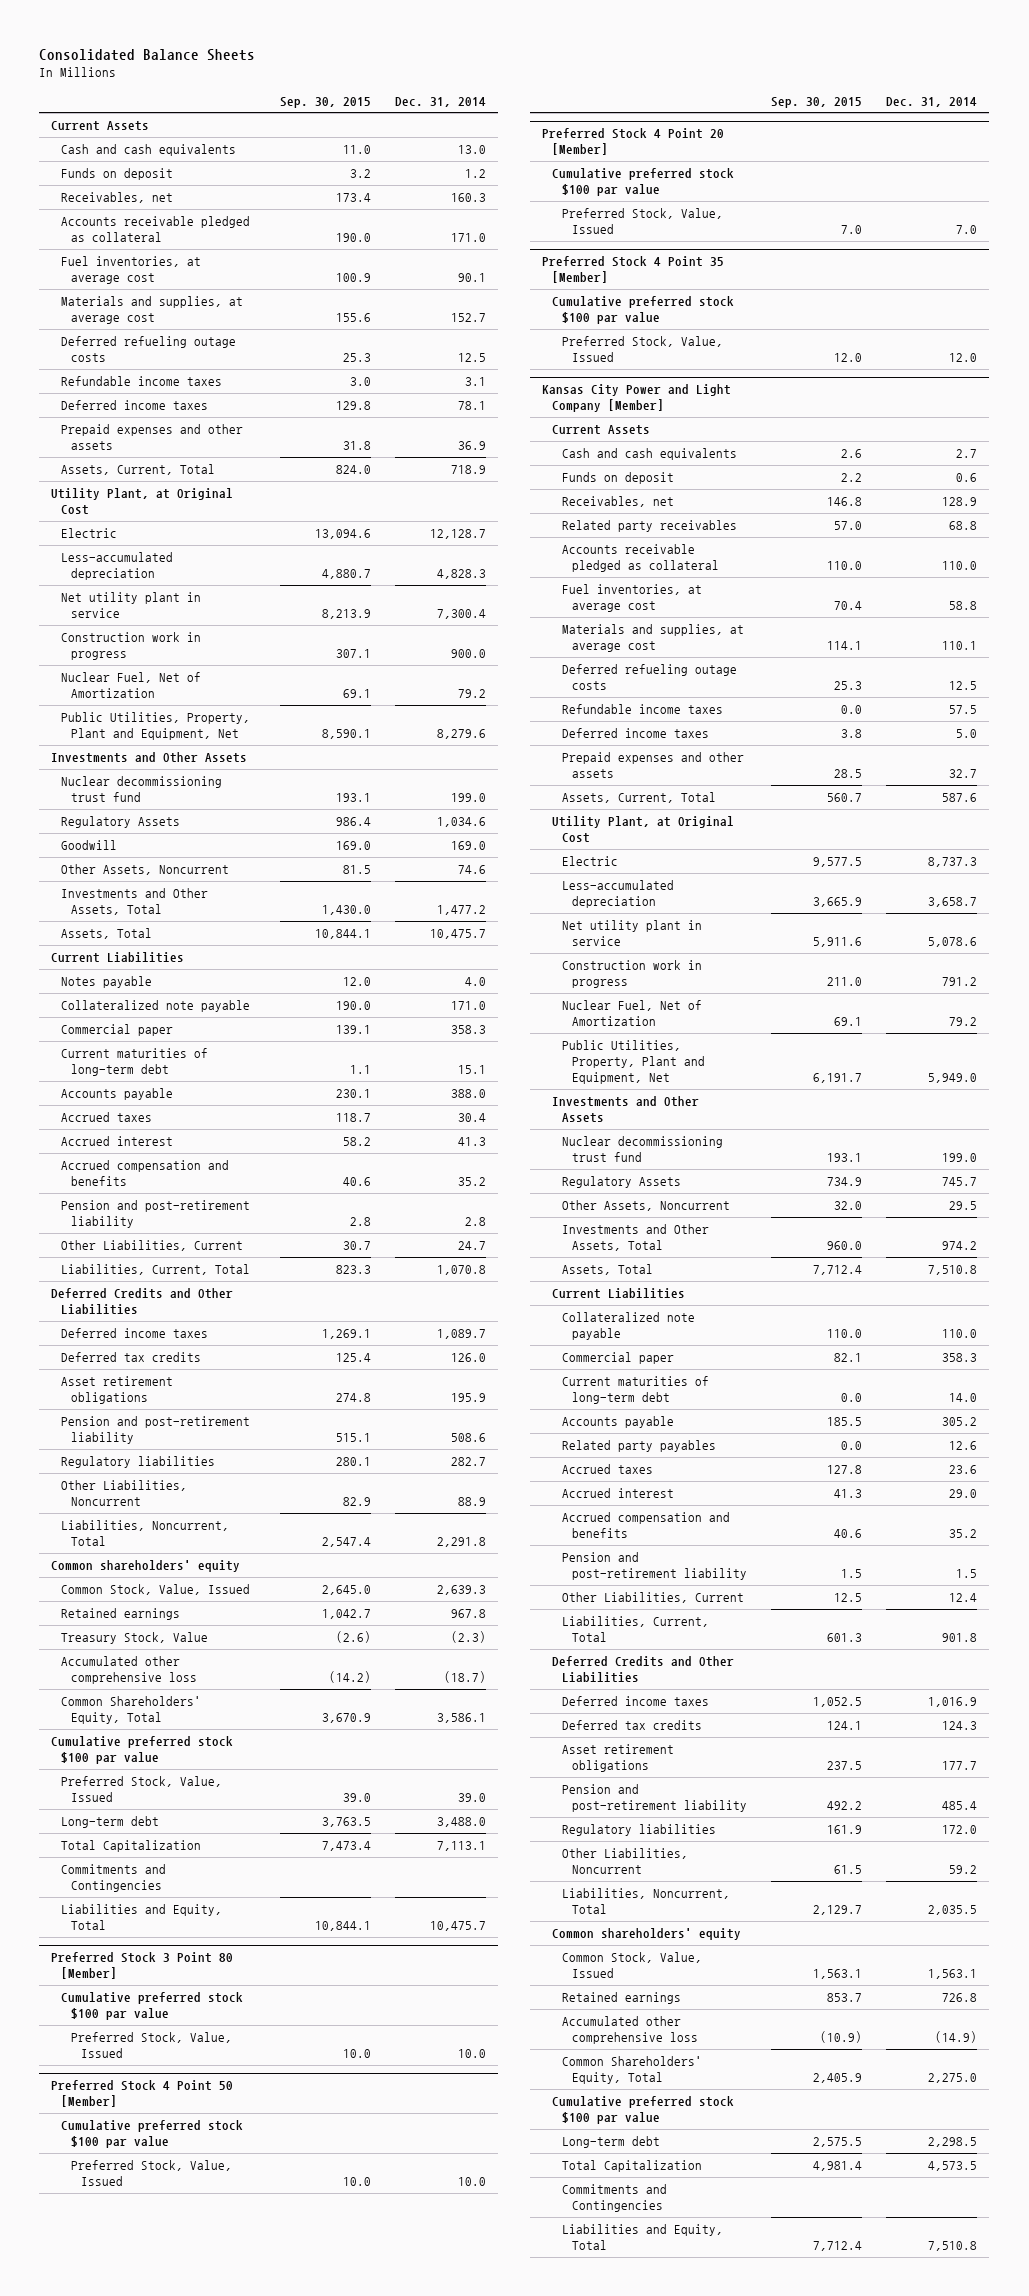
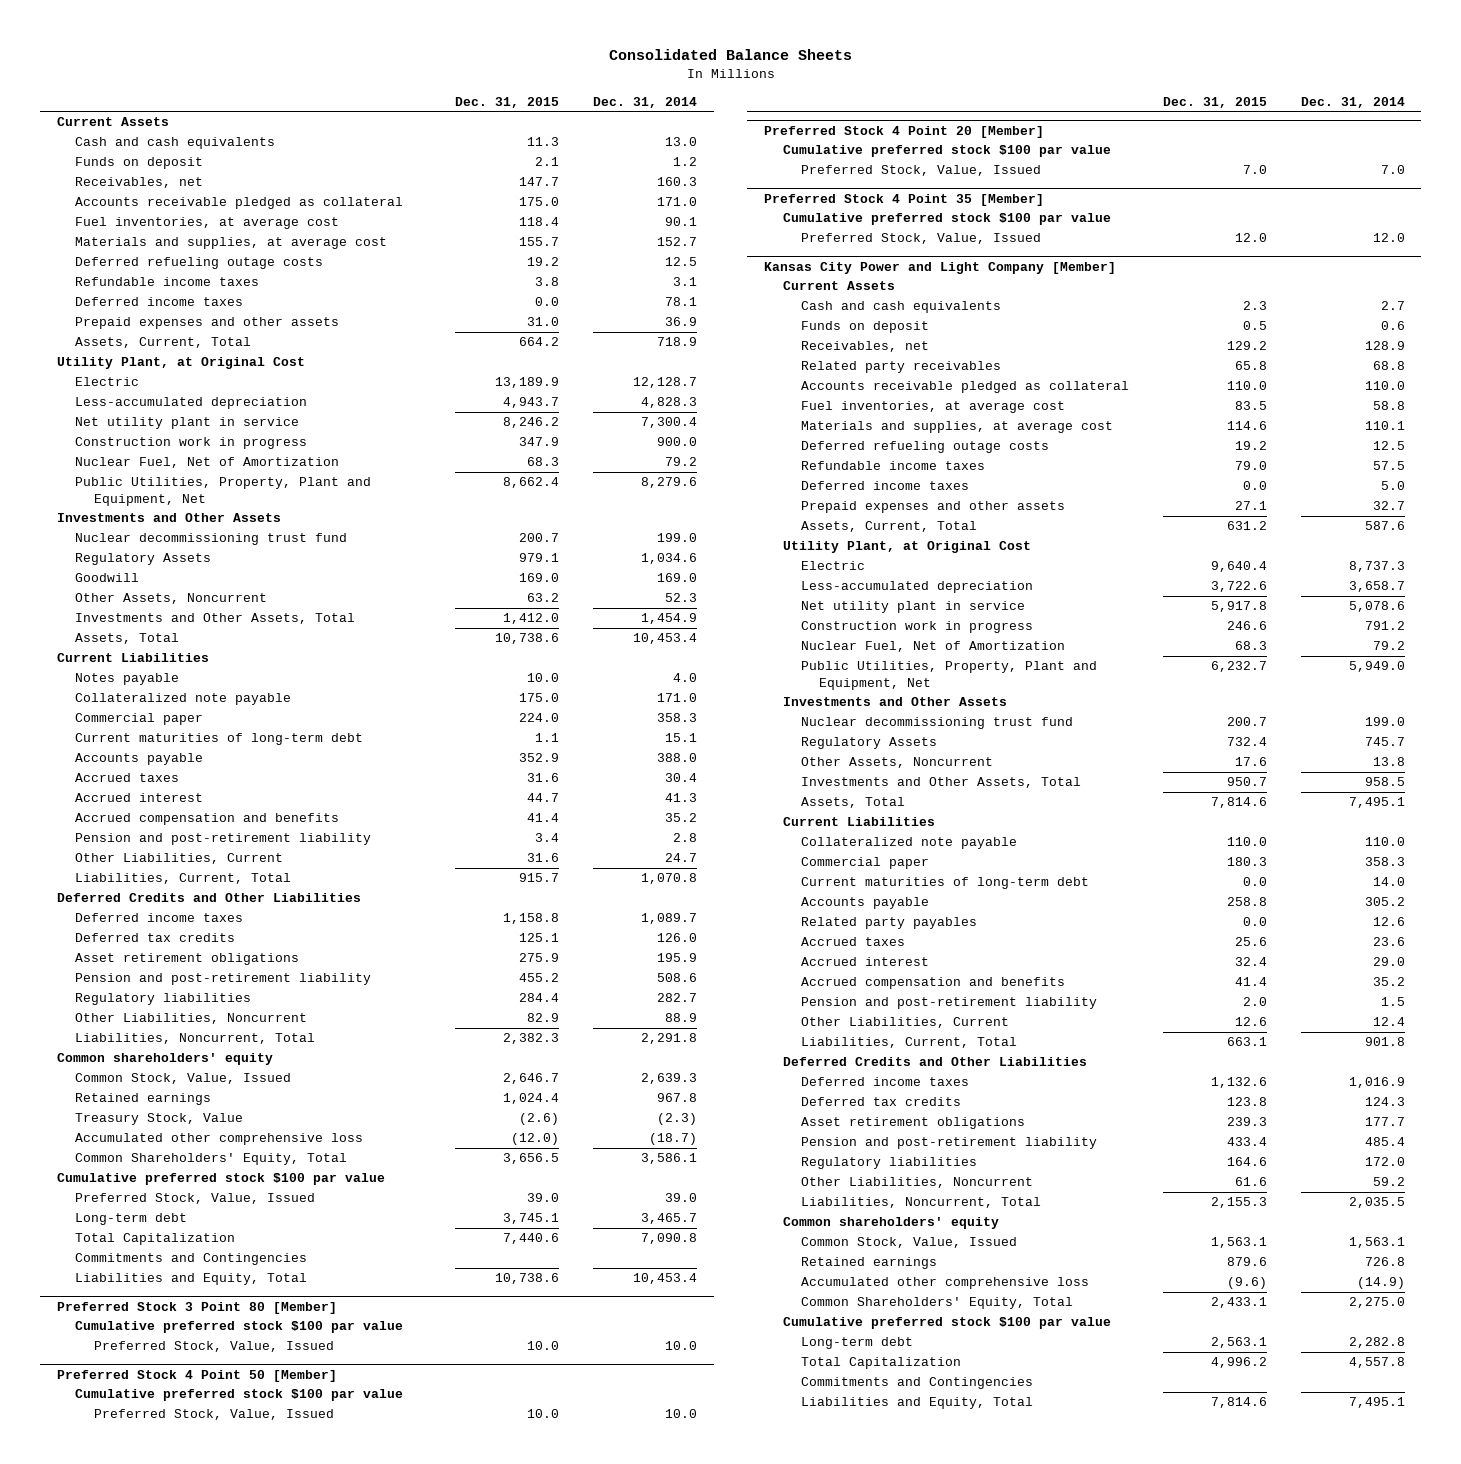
[280,96,372,108] Sep. 30, 2015 -> none
none -> [455,96,560,108] Dec. 31, 2015
[458,864,487,874] 74.6 -> [665,593,698,603] 52.3
[437,905,487,916] 1,477.2 -> [641,613,698,625] 1,454.9
[430,928,487,939] 10,475.7 -> [633,633,698,645] 10,453.4
[437,1816,487,1827] 3,488.0 -> [641,1213,698,1225] 3,465.7
[437,1840,487,1851] 7,113.1 -> [641,1233,698,1245] 7,090.8
[430,1921,487,1932] 10,475.7 -> [633,1273,698,1285] 10,453.4
[949,1200,978,1210] 29.5 -> [1372,757,1405,767] 13.8
[942,1241,978,1251] 974.2 -> [1364,777,1405,787] 958.5
[928,1264,978,1275] 7,510.8 -> [1348,797,1405,809] 7,495.1
[928,2136,978,2147] 2,298.5 -> [1348,1337,1405,1349] 2,282.8
[928,2160,978,2171] 4,573.5 -> [1348,1357,1405,1369] 4,557.8
[928,2241,978,2252] 7,510.8 -> [1348,1397,1405,1409] 7,495.1

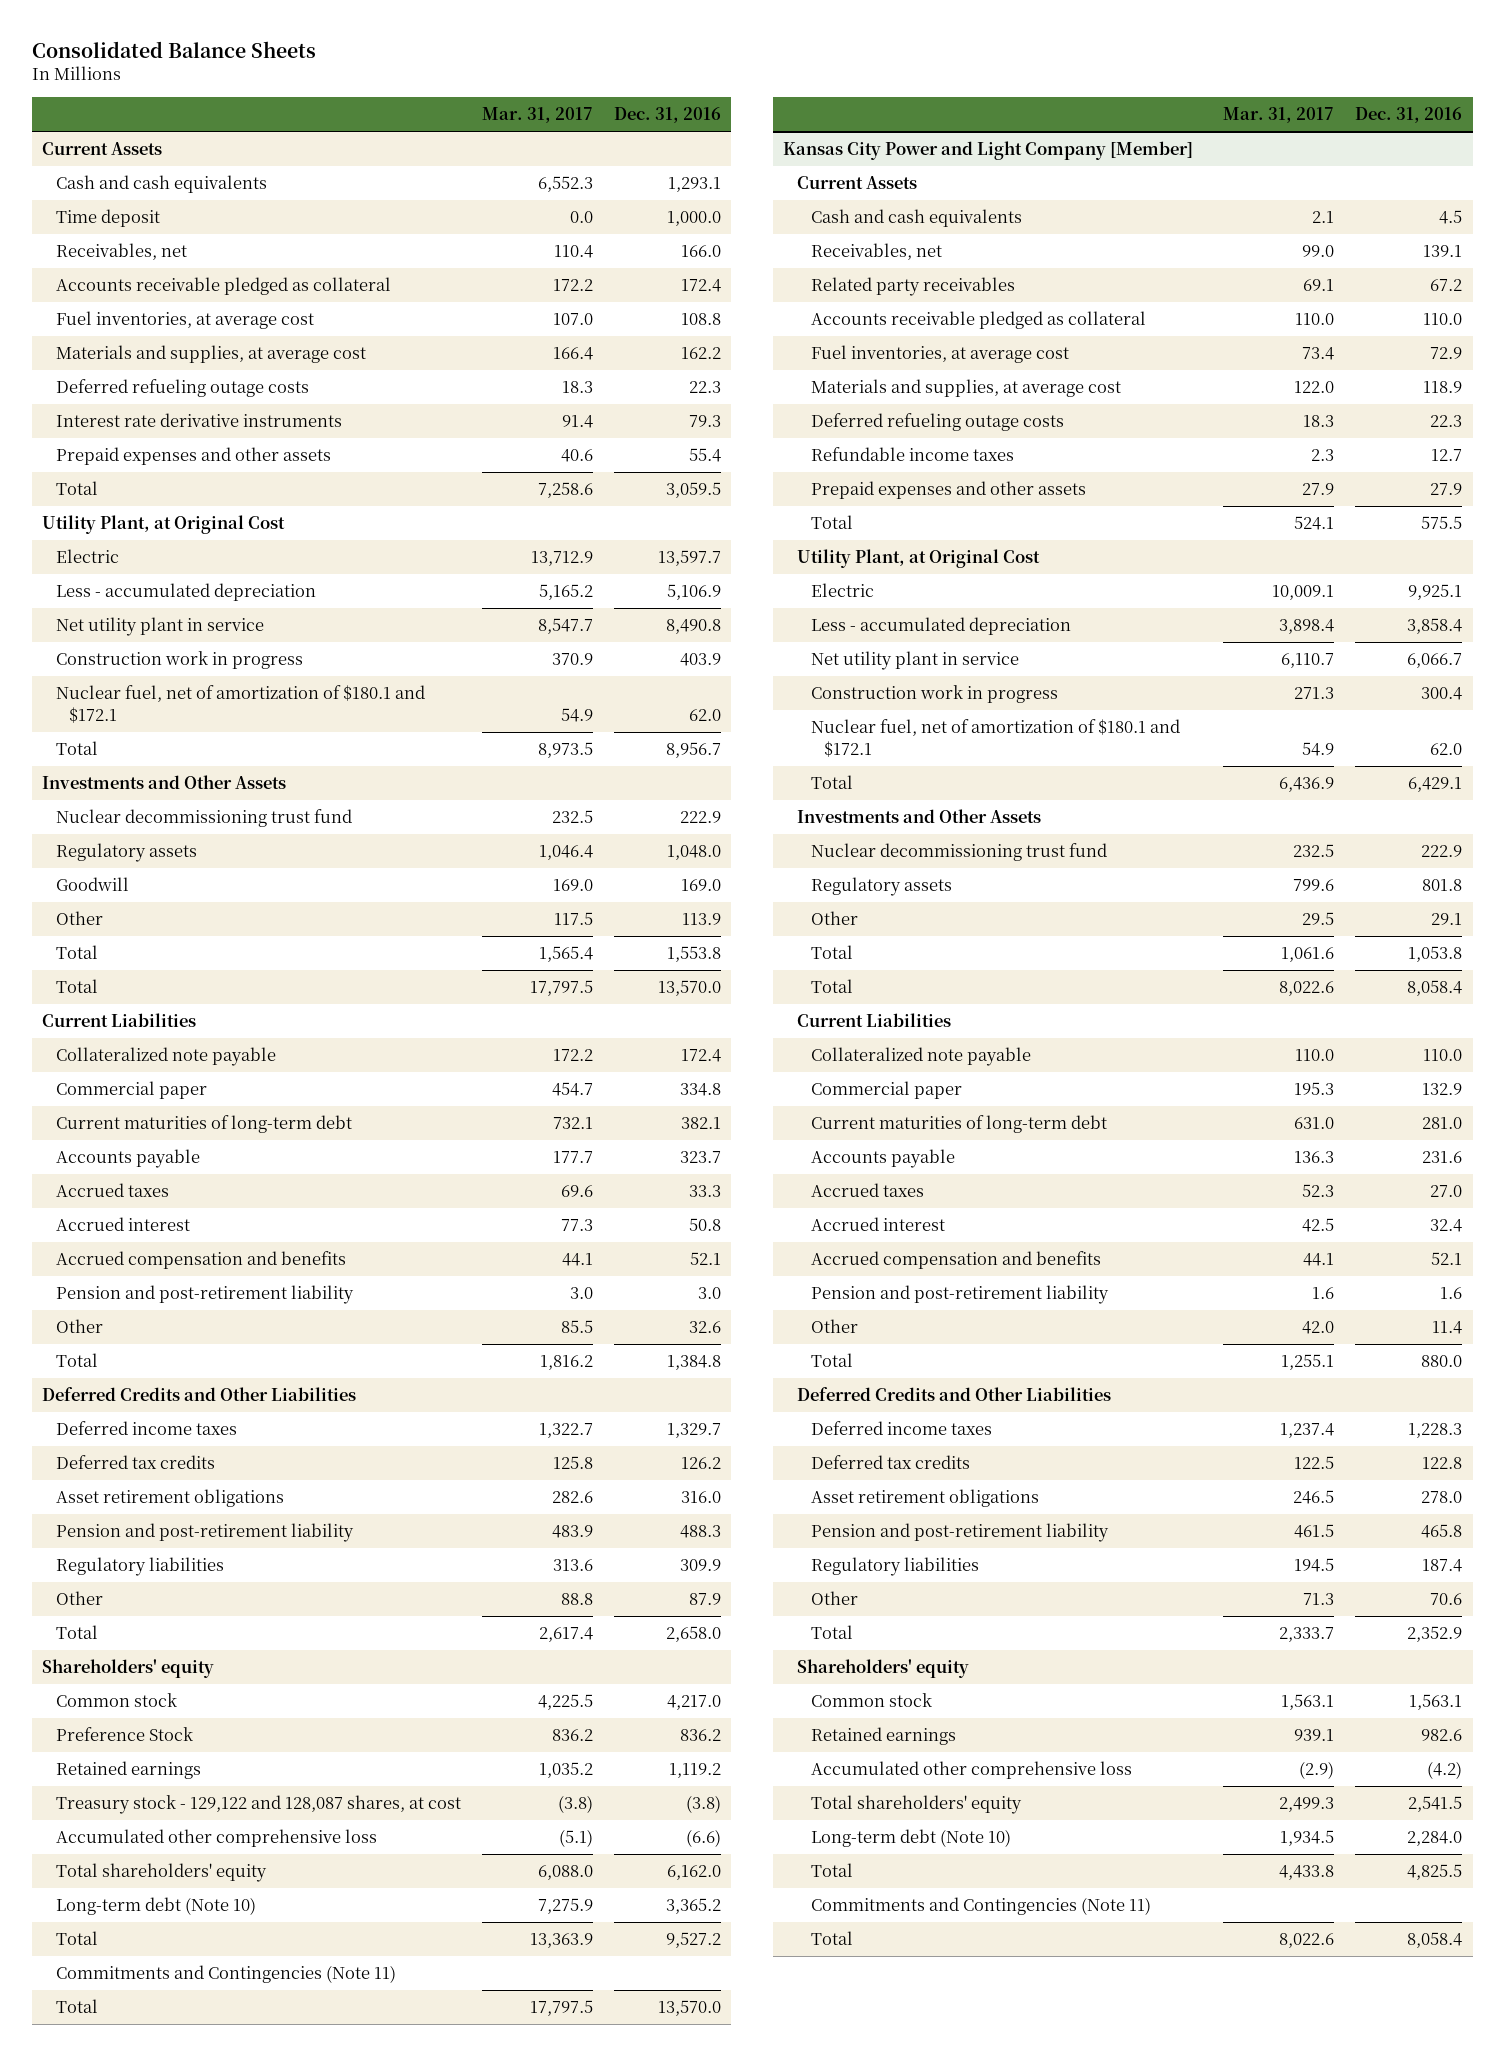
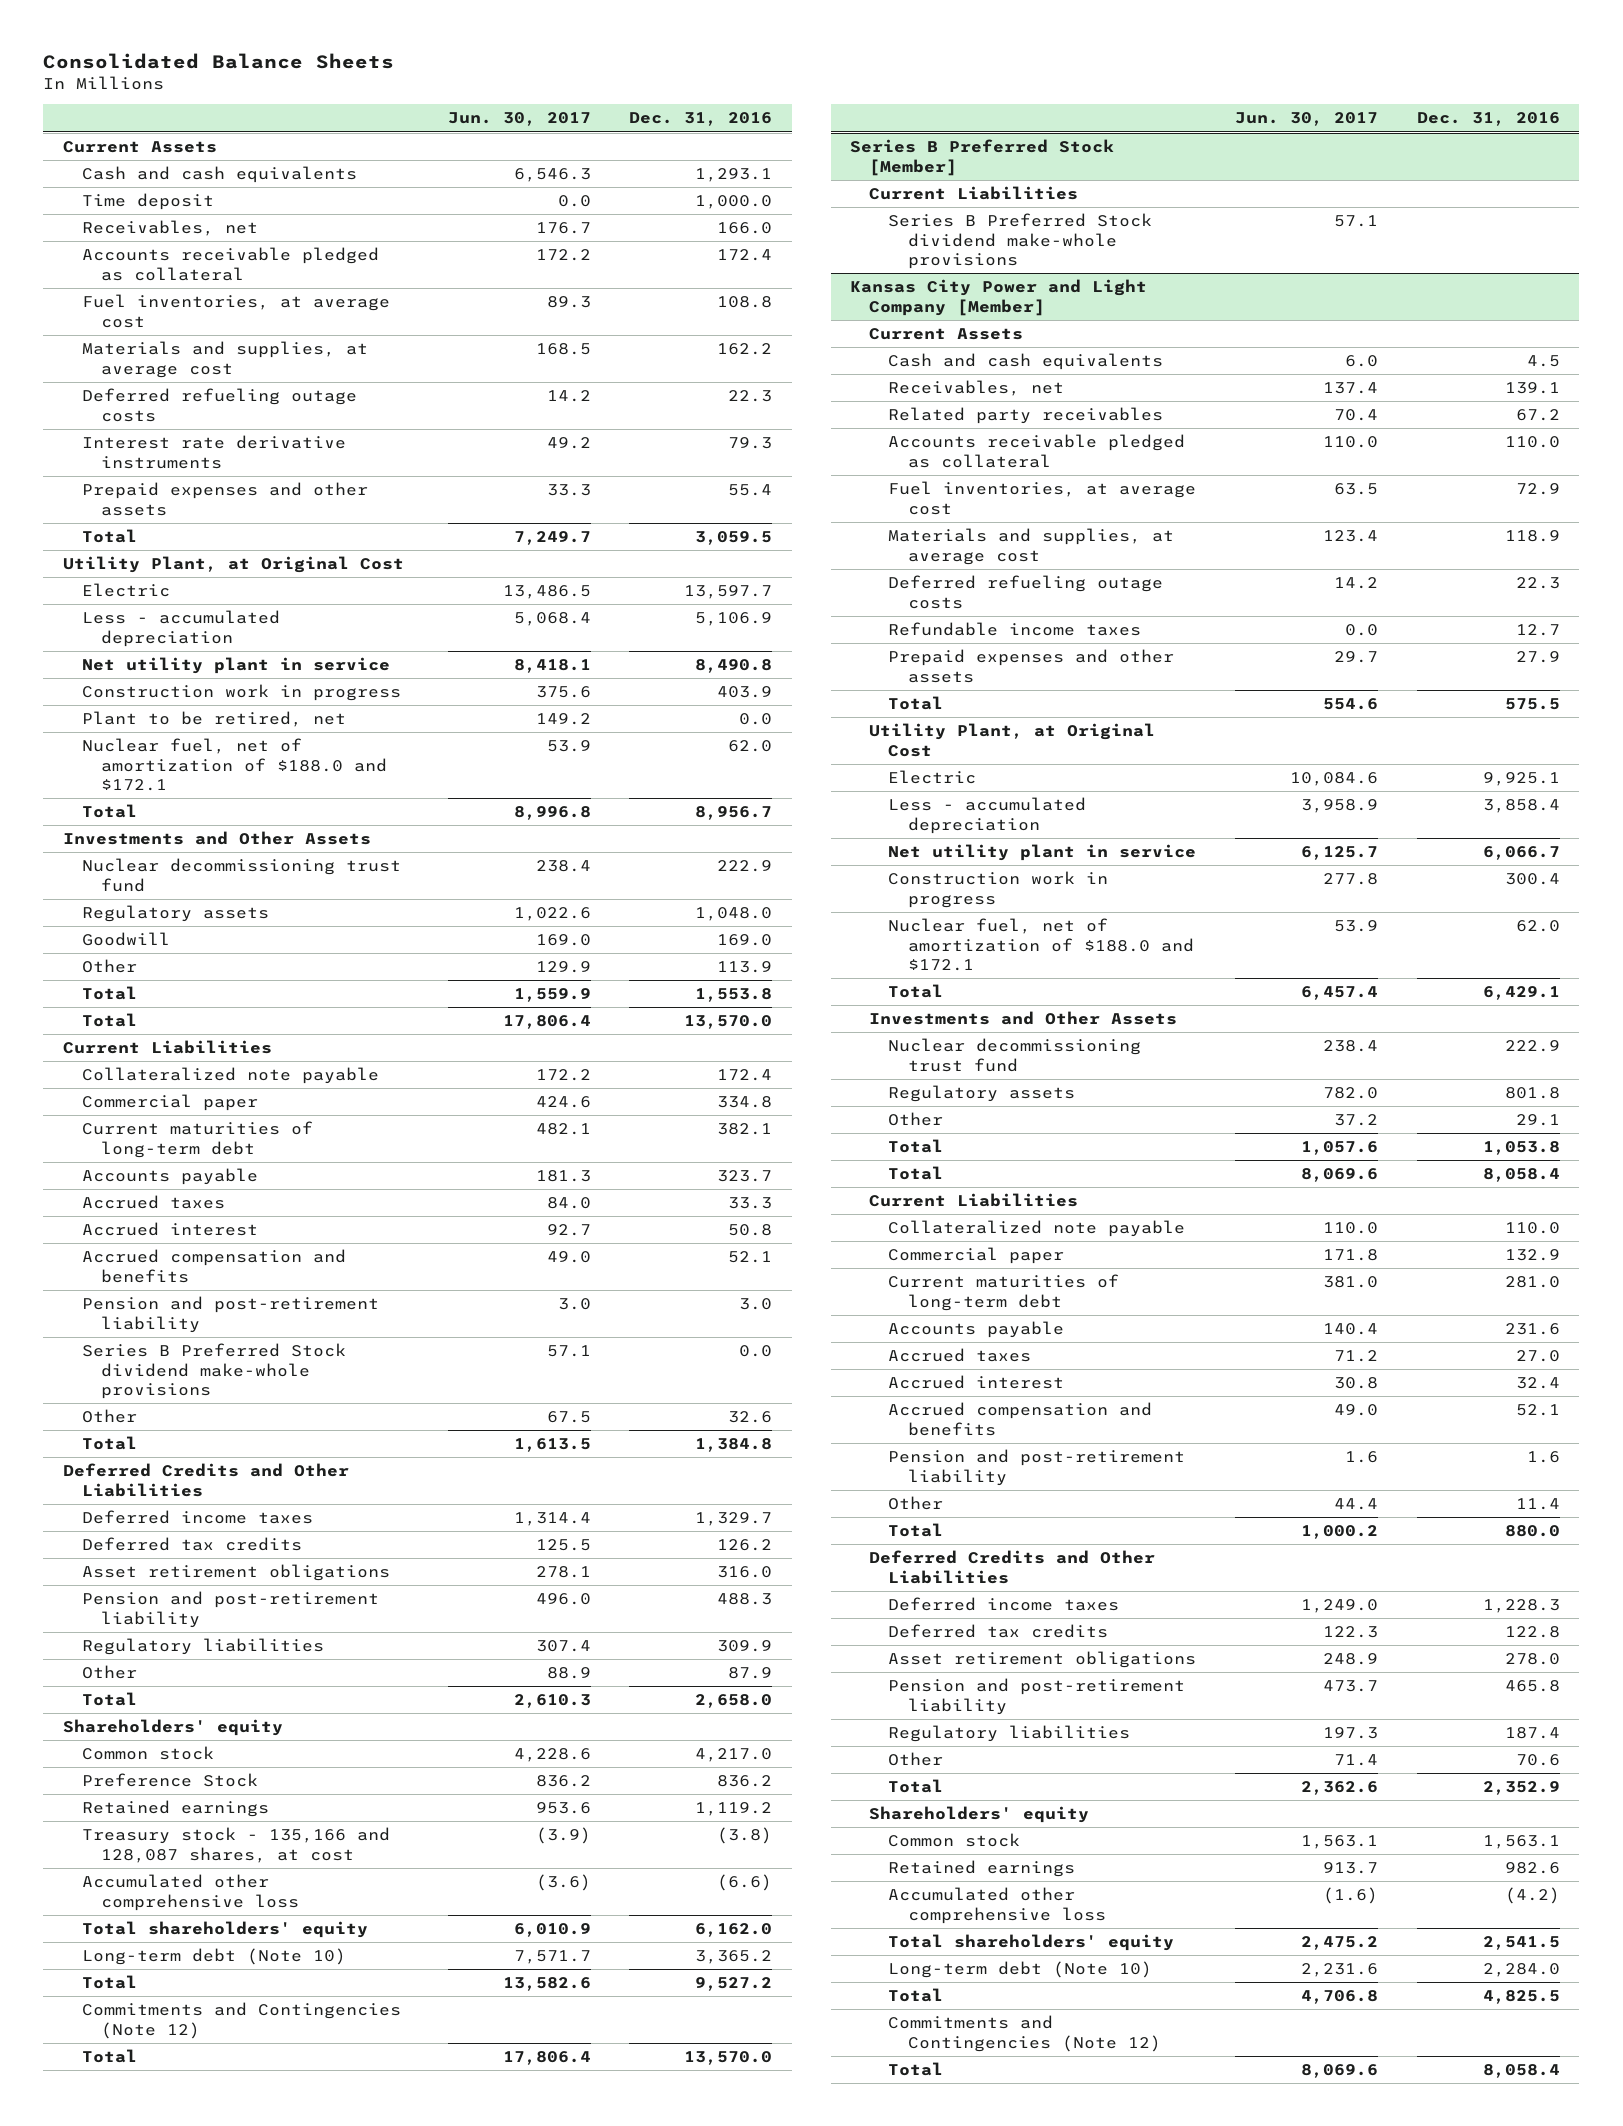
[481,107,593,124] Mar. 31, 2017 -> none
none -> [447,112,591,127] Jun. 30, 2017
none -> [81,711,346,728] Plant to be retired, net
[55,685,425,723] Nuclear fuel, net of amortization of $180.1 and $172.1 -> [81,738,388,792] Nuclear fuel, net of amortization of $188.0 and $172.1
none -> [81,1343,346,1400] Series B Preferred Stock dividend make-whole provisions
[55,1795,461,1815] Treasury stock - 129,122 and 128,087 shares, at cost -> [81,1827,390,1863] Treasury stock - 135,166 and 128,087 shares, at cost
[55,1965,396,1984] Commitments and Contingencies (Note 11) -> [81,2002,401,2039] Commitments and Contingencies (Note 12)
none -> [850,139,1115,176] Series B Preferred Stock [Member]
none -> [869,186,1079,201] Current Liabilities
none -> [888,213,1153,270] Series B Preferred Stock dividend make-whole provisions
[810,719,1180,757] Nuclear fuel, net of amortization of $180.1 and $172.1 -> [888,918,1194,972] Nuclear fuel, net of amortization of $188.0 and $172.1
[810,1897,1151,1916] Commitments and Contingencies (Note 11) -> [888,2015,1161,2052] Commitments and Contingencies (Note 12)

